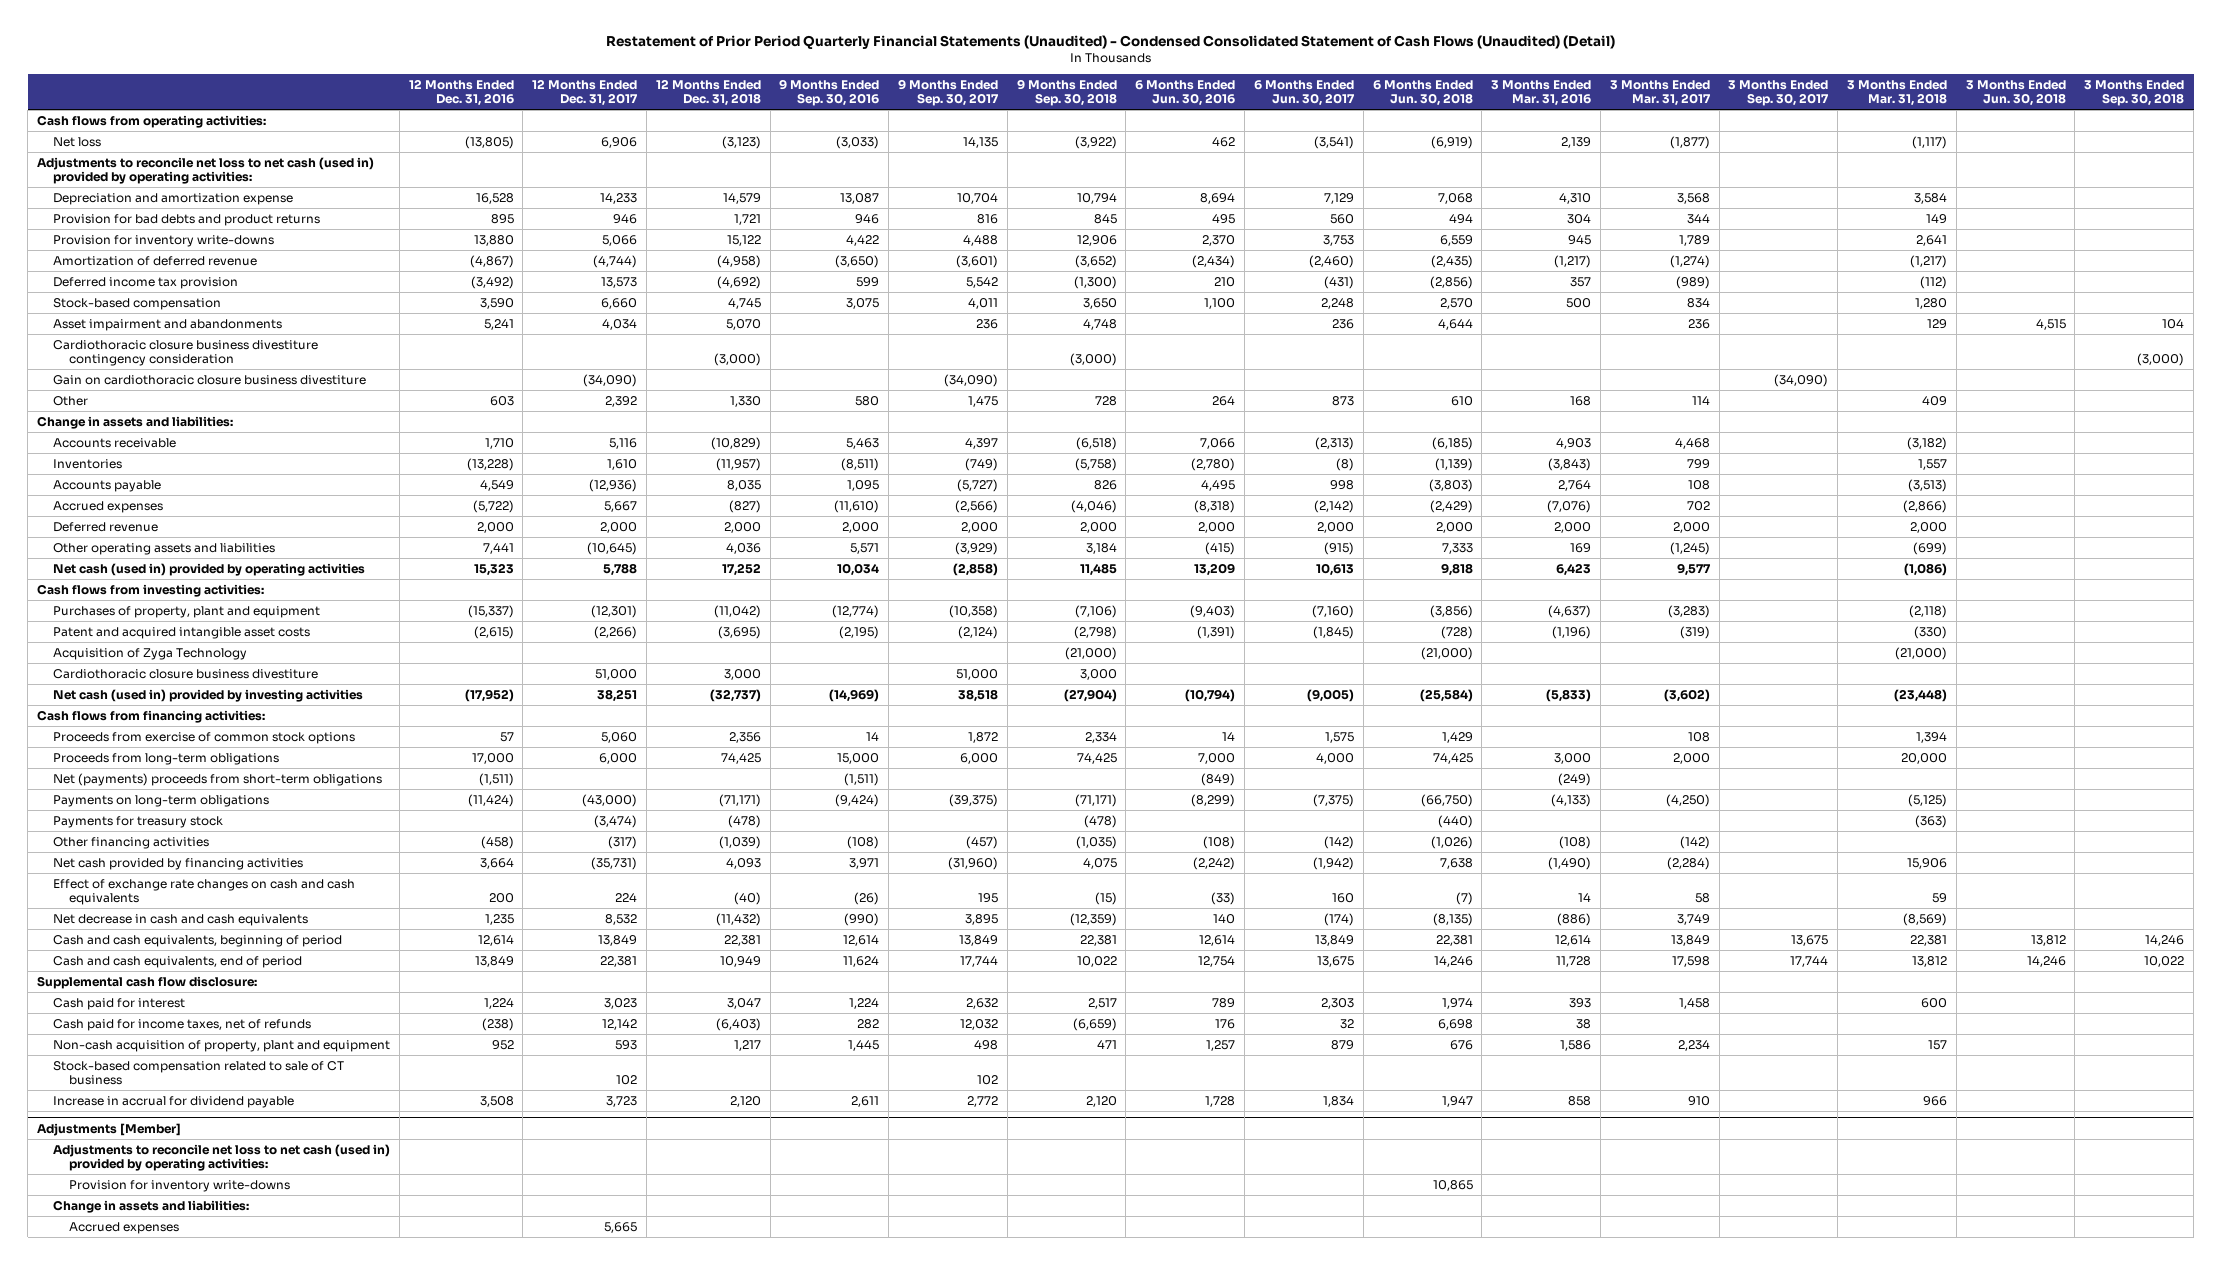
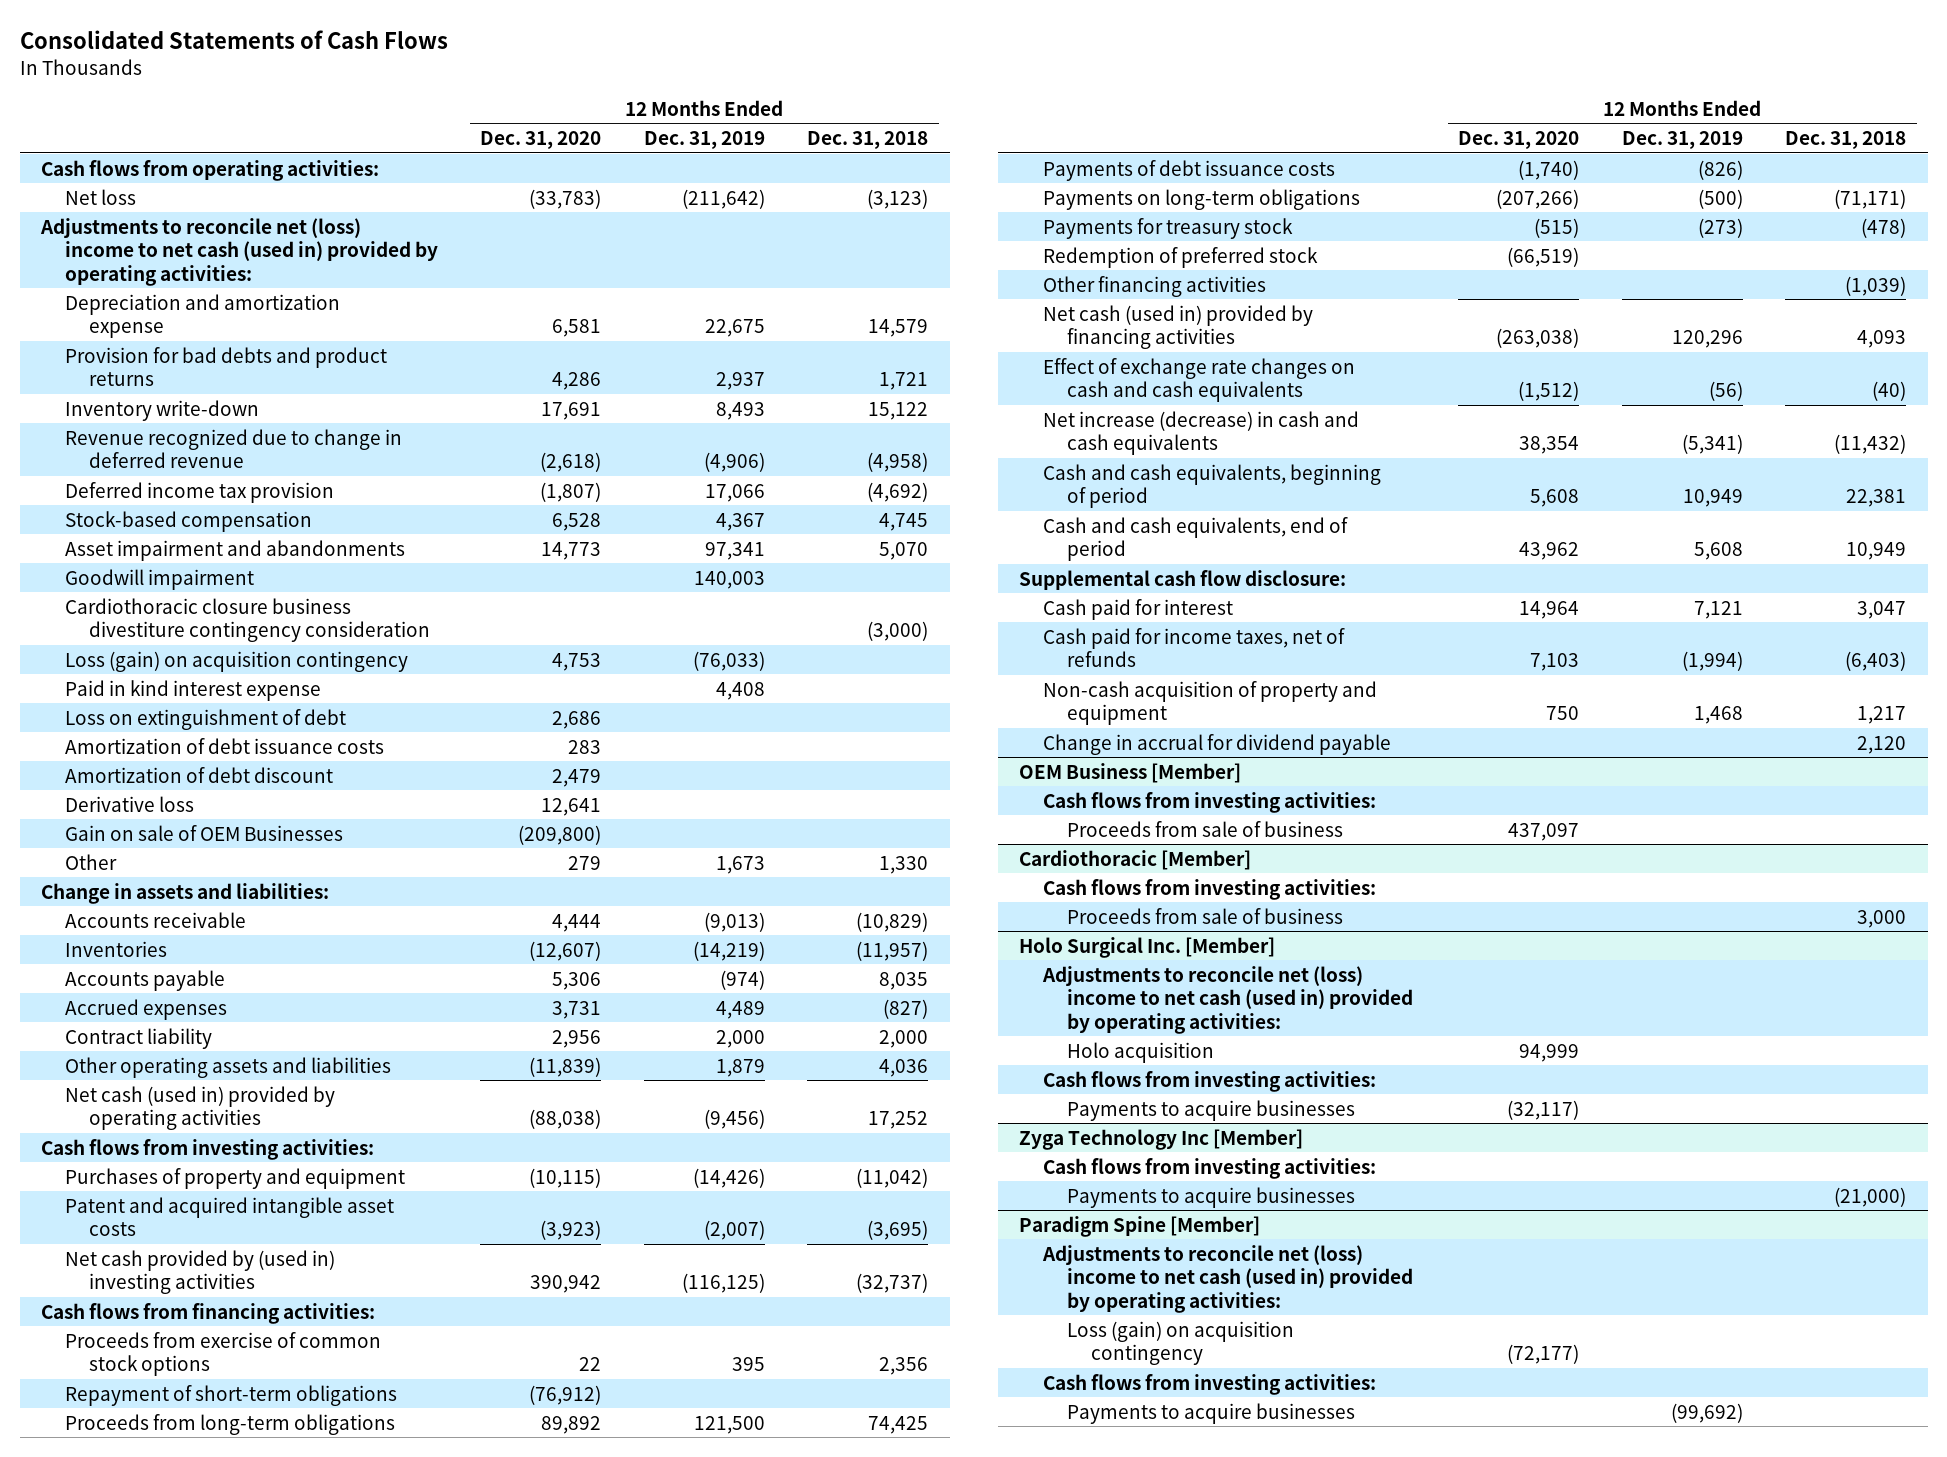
[605,35,1615,50] Restatement of Prior Period Quarterly Financial Statements (Unaudited) - Condensed Consolidated Statement of Cash Flows (Unaudited) (Detail) -> [19,30,448,50] Consolidated Statements of Cash Flows
[408,79,514,106] 12 Months Ended Dec. 31, 2016 -> none
[532,79,639,106] 12 Months Ended Dec. 31, 2017 -> none
[779,79,880,106] 9 Months Ended Sep. 30, 2016 -> none
[898,79,1000,106] 9 Months Ended Sep. 30, 2017 -> none
[1016,79,1117,106] 9 Months Ended Sep. 30, 2018 -> none
[1135,80,1236,106] 6 Months Ended Jun. 30, 2016 -> none
[1253,80,1355,106] 6 Months Ended Jun. 30, 2017 -> none
[1372,80,1473,106] 6 Months Ended Jun. 30, 2018 -> none
[1491,80,1592,106] 3 Months Ended Mar. 31, 2016 -> none
[1609,80,1711,106] 3 Months Ended Mar. 31, 2017 -> none
[1728,80,1830,106] 3 Months Ended Sep. 30, 2017 -> none
[1847,80,1948,106] 3 Months Ended Mar. 31, 2018 -> none
[1965,80,2066,106] 3 Months Ended Jun. 30, 2018 -> none
[2084,80,2185,106] 3 Months Ended Sep. 30, 2018 -> none
none -> [480,131,602,150] Dec. 31, 2020
none -> [643,131,765,150] Dec. 31, 2019
[37,156,375,184] Adjustments to reconcile net loss to net cash (used in) provided by operating activities: -> [39,217,438,286] Adjustments to reconcile net (loss) income to net cash (used in) provided by operating activities:
[52,234,274,247] Provision for inventory write-downs -> [64,399,259,421] Inventory write-down
[52,255,257,266] Amortization of deferred revenue -> [64,428,402,469] Revenue recognized due to change in deferred revenue
none -> [64,568,254,590] Goodwill impairment
none -> [64,650,408,672] Loss (gain) on acquisition contingency
none -> [64,679,321,701] Paid in kind interest expense
none -> [64,708,346,730] Loss on extinguishment of debt
none -> [64,737,384,754] Amortization of debt issuance costs
none -> [64,766,333,783] Amortization of debt discount
none -> [64,795,194,812] Derivative loss
[52,374,366,385] Gain on cardiothoracic closure business divestiture -> [64,824,343,841] Gain on sale of OEM Businesses
[52,521,158,532] Deferred revenue -> none
none -> [64,1027,212,1049] Contract liability
[52,605,320,618] Purchases of property, plant and equipment -> [64,1167,405,1189] Purchases of property and equipment
[52,647,247,660] Acquisition of Zyga Technology -> none
[52,668,318,679] Cardiothoracic closure business divestiture -> none
[52,688,363,702] Net cash (used in) provided by investing activities -> [64,1249,335,1295] Net cash provided by (used in) investing activities
none -> [64,1384,397,1406] Repayment of short-term obligations
[52,772,382,786] Net (payments) proceeds from short-term obligations -> none
none -> [1042,159,1335,181] Payments of debt issuance costs
none -> [1042,246,1318,268] Redemption of preferred stock
[52,857,303,870] Net cash provided by financing activities -> [1042,304,1313,350] Net cash (used in) provided by financing activities
[52,913,308,926] Net decrease in cash and cash equivalents -> [1042,410,1359,456] Net increase (decrease) in cash and cash equivalents
[52,1060,344,1085] Stock-based compensation related to sale of CT business -> none
[37,1122,182,1136] Adjustments [Member] -> none
[68,1179,290,1192] Provision for inventory write-downs -> none
[52,1199,249,1213] Change in assets and liabilities: -> none
[68,1221,179,1234] Accrued expenses -> none
[52,1039,390,1052] Non-cash acquisition of property, plant and equipment -> [1042,680,1377,726] Non-cash acquisition of property and equipment
[52,1095,294,1108] Increase in accrual for dividend payable -> [1042,733,1391,755] Change in accrual for dividend payable
none -> [1018,762,1241,783] OEM Business [Member]
none -> [1042,791,1376,813] Cash flows from investing activities:
none -> [1066,820,1343,837] Proceeds from sale of business
none -> [1018,849,1251,870] Cardiothoracic [Member]
none -> [1042,878,1376,900] Cash flows from investing activities:
none -> [1066,907,1343,924] Proceeds from sale of business
none -> [1018,936,1275,958] Holo Surgical Inc. [Member]
[52,1143,390,1171] Adjustments to reconcile net loss to net cash (used in) provided by operating activities: -> [1041,965,1413,1034] Adjustments to reconcile net (loss) income to net cash (used in) provided by operating activities:
none -> [1066,1041,1214,1063] Holo acquisition
none -> [1042,1070,1376,1092] Cash flows from investing activities:
none -> [1066,1099,1355,1121] Payments to acquire businesses
none -> [1018,1128,1303,1150] Zyga Technology Inc [Member]
none -> [1042,1157,1376,1179] Cash flows from investing activities:
none -> [1066,1186,1355,1208] Payments to acquire businesses
none -> [1018,1215,1260,1237] Paradigm Spine [Member]
none -> [1041,1244,1413,1313] Adjustments to reconcile net (loss) income to net cash (used in) provided by operating activities:
none -> [1066,1320,1294,1366] Loss (gain) on acquisition contingency
none -> [1042,1373,1376,1395] Cash flows from investing activities:
none -> [1066,1402,1355,1424] Payments to acquire businesses

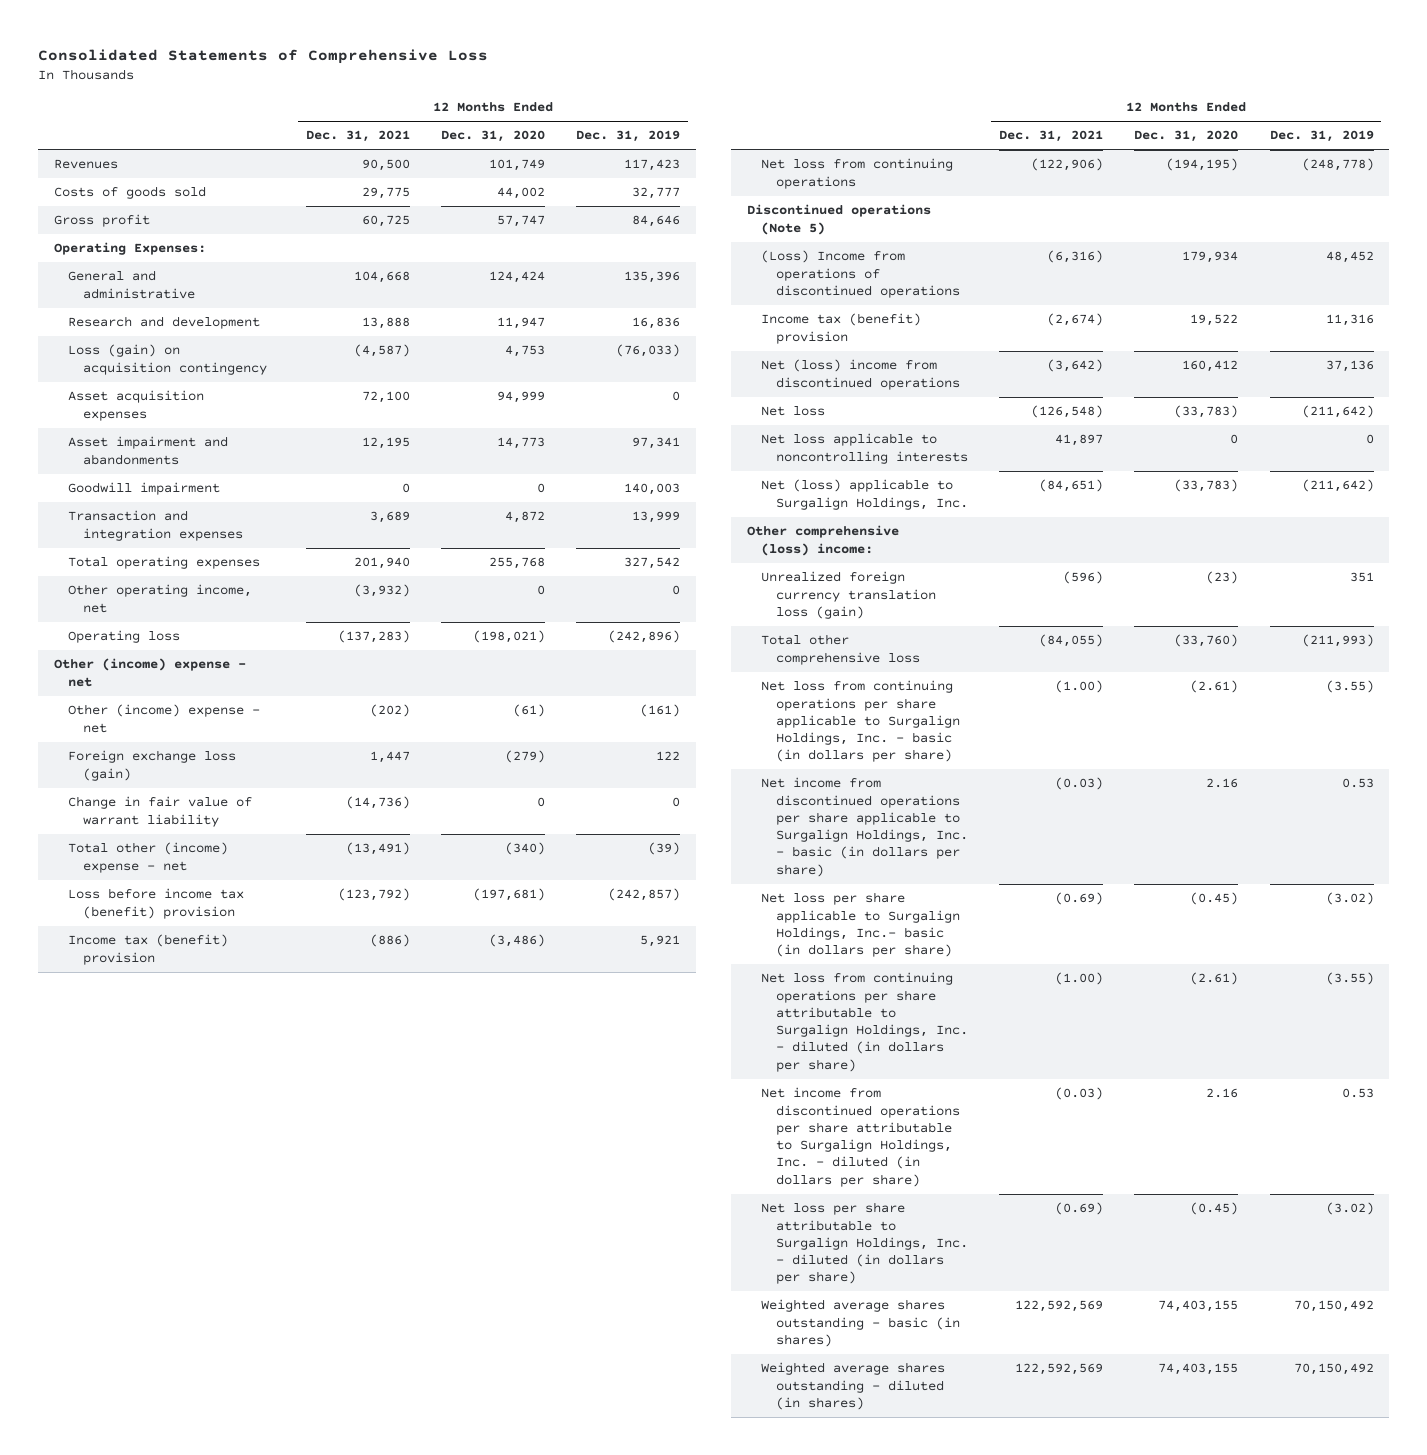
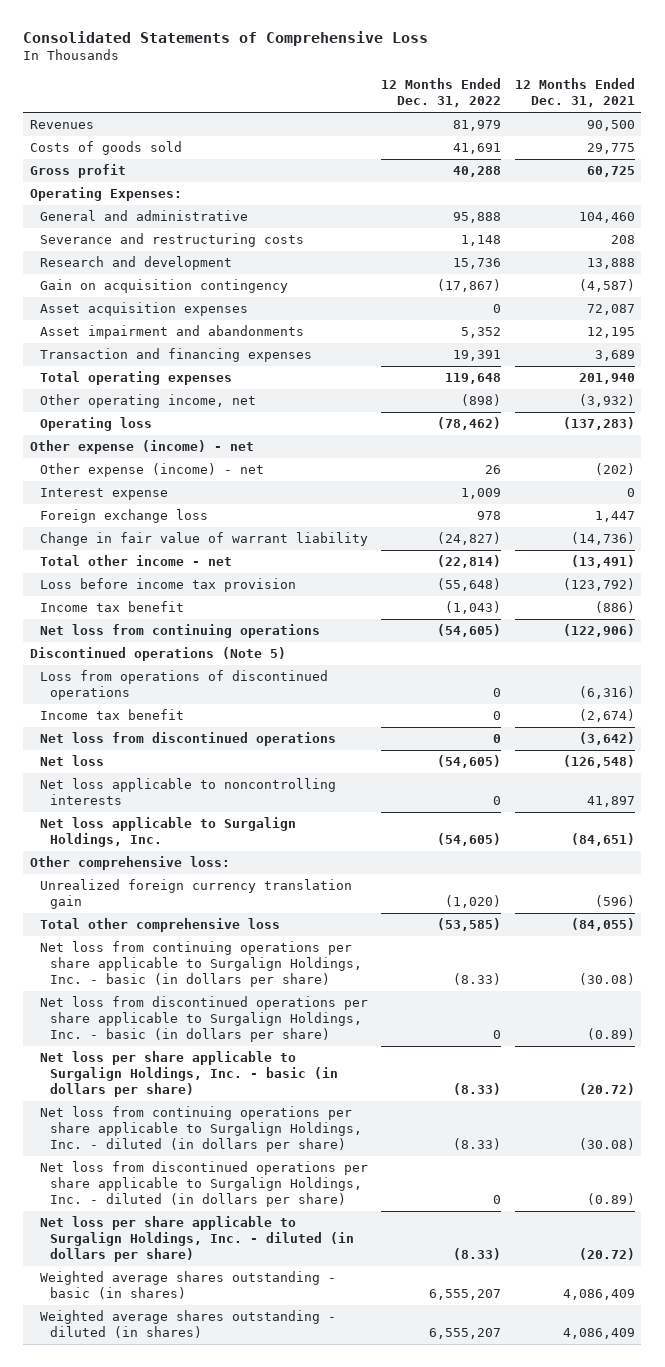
[441,130,546,143] Dec. 31, 2020 -> none
[576,130,681,143] Dec. 31, 2019 -> none
none -> [381,78,502,108] 12 Months Ended Dec. 31, 2022
[354,271,411,284] 104,668 -> [578,212,635,224] 104,460
none -> [40,233,305,248] Severance and restructuring costs
[68,344,267,375] Loss (gain) on acquisition contingency -> [40,279,289,294] Gain on acquisition contingency
[362,391,411,404] 72,100 -> [586,304,635,316] 72,087
[68,482,221,496] Goodwill impairment -> none
[68,510,243,541] Transaction and integration expenses -> [40,348,313,363] Transaction and financing expenses
[53,658,246,687] Other (income) expense - net -> [29,440,254,455] Other expense (income) - net
[68,704,261,733] Other (income) expense - net -> [40,463,265,478] Other expense (income) - net
none -> [40,488,169,501] Interest expense
[68,750,237,781] Foreign exchange loss (gain) -> [40,509,209,524] Foreign exchange loss
[68,842,229,873] Total other (income) expense - net -> [40,555,233,567] Total other income - net
[68,888,245,919] Loss before income tax (benefit) provision -> [40,578,297,593] Loss before income tax provision
[68,934,229,965] Income tax (benefit) provision -> [40,601,185,613] Income tax benefit
[761,250,961,298] (Loss) Income from operations of discontinued operations -> [40,670,329,701] Loss from operations of discontinued operations
[761,313,922,344] Income tax (benefit) provision -> [40,709,185,721] Income tax benefit
[761,359,961,390] Net (loss) income from discontinued operations -> [40,732,337,747] Net loss from discontinued operations
[761,479,969,510] Net (loss) applicable to Surgalign Holdings, Inc. -> [40,817,297,848] Net loss applicable to Surgalign Holdings, Inc.
[746,525,899,556] Other comprehensive (loss) income: -> [29,856,230,871] Other comprehensive loss:
[761,571,937,619] Unrealized foreign currency translation loss (gain) -> [40,879,353,910] Unrealized foreign currency translation gain
[1055,680,1104,694] (1.00) -> [578,972,635,985] (30.08)
[761,777,969,877] Net income from discontinued operations per share applicable to Surgalign Holdings, Inc. - basic (in dollars per share) -> [40,996,369,1042] Net loss from discontinued operations per share applicable to Surgalign Holdings, Inc. - basic (in dollars per share)
[1055,777,1104,791] (0.03) -> [586,1027,635,1040] (0.89)
[761,892,961,958] Net loss per share applicable to Surgalign Holdings, Inc.- basic (in dollars per share) -> [40,1051,339,1097] Net loss per share applicable to Surgalign Holdings, Inc. - basic (in dollars per share)
[1055,892,1104,906] (0.69) -> [578,1082,635,1095] (20.72)
[761,972,969,1072] Net loss from continuing operations per share attributable to Surgalign Holdings, Inc. - diluted (in dollars per share) -> [40,1106,363,1152] Net loss from continuing operations per share applicable to Surgalign Holdings, Inc. - diluted (in dollars per share)
[1055,972,1104,986] (1.00) -> [578,1137,635,1150] (30.08)
[761,1087,961,1187] Net income from discontinued operations per share attributable to Surgalign Holdings, Inc. - diluted (in dollars per share) -> [40,1161,369,1207] Net loss from discontinued operations per share applicable to Surgalign Holdings, Inc. - diluted (in dollars per share)
[1055,1087,1104,1101] (0.03) -> [586,1192,635,1205] (0.89)
[761,1202,969,1285] Net loss per share attributable to Surgalign Holdings, Inc. - diluted (in dollars per share) -> [40,1216,355,1262] Net loss per share applicable to Surgalign Holdings, Inc. - diluted (in dollars per share)
[1055,1202,1104,1216] (0.69) -> [578,1247,635,1260] (20.72)
[1015,1300,1104,1313] 122,592,569 -> [562,1289,635,1301] 4,086,409
[1015,1363,1104,1376] 122,592,569 -> [562,1328,635,1340] 4,086,409

